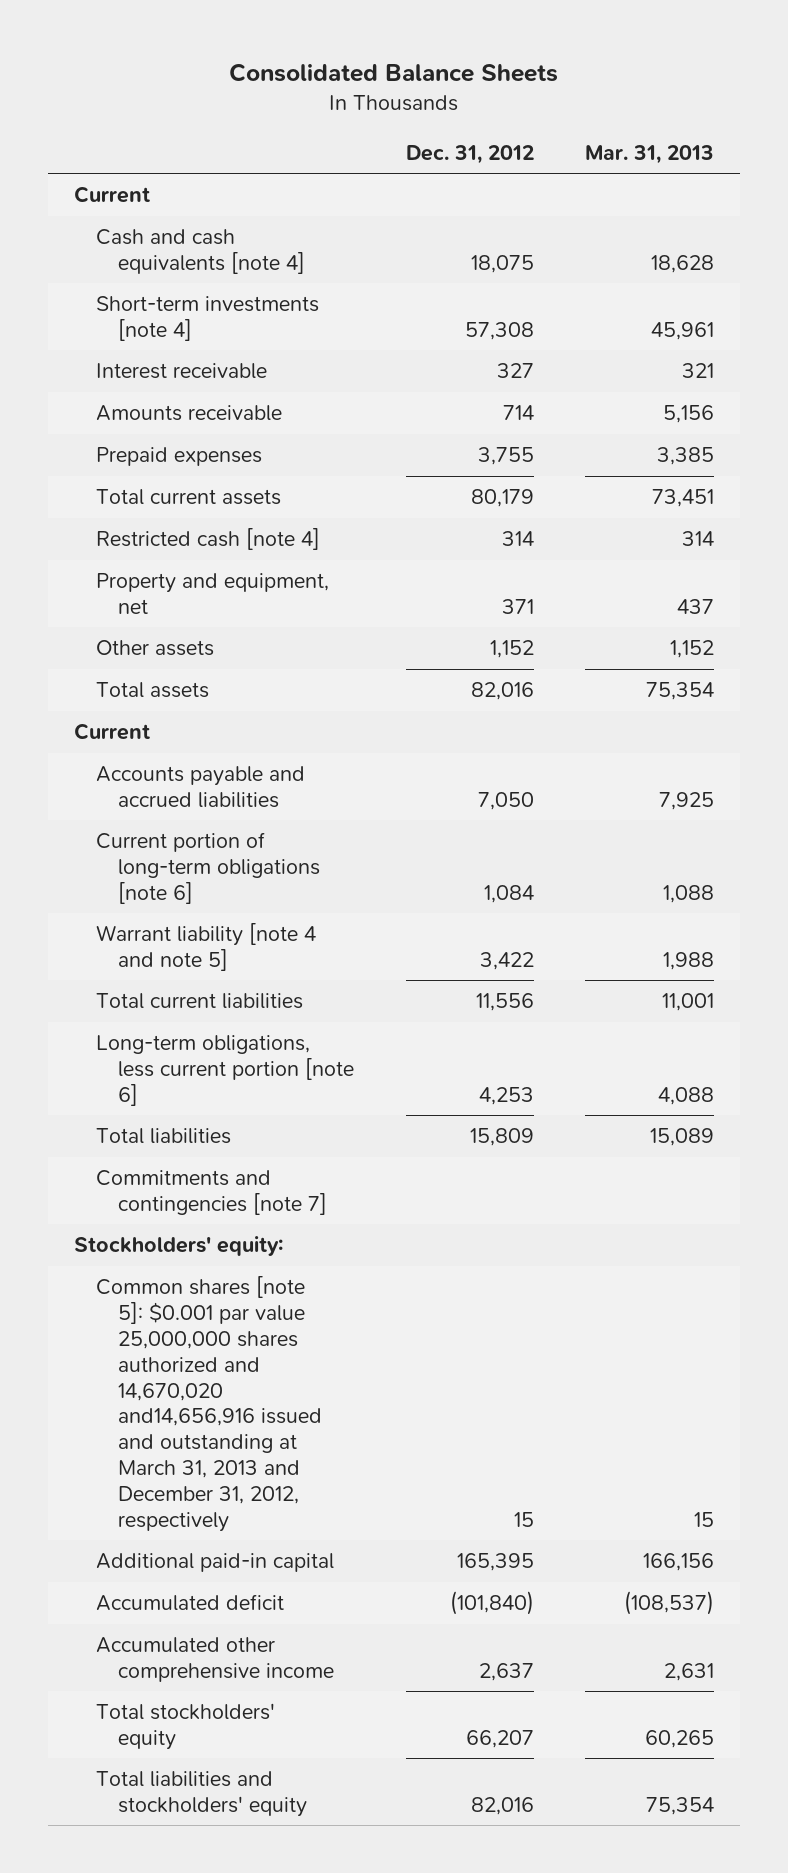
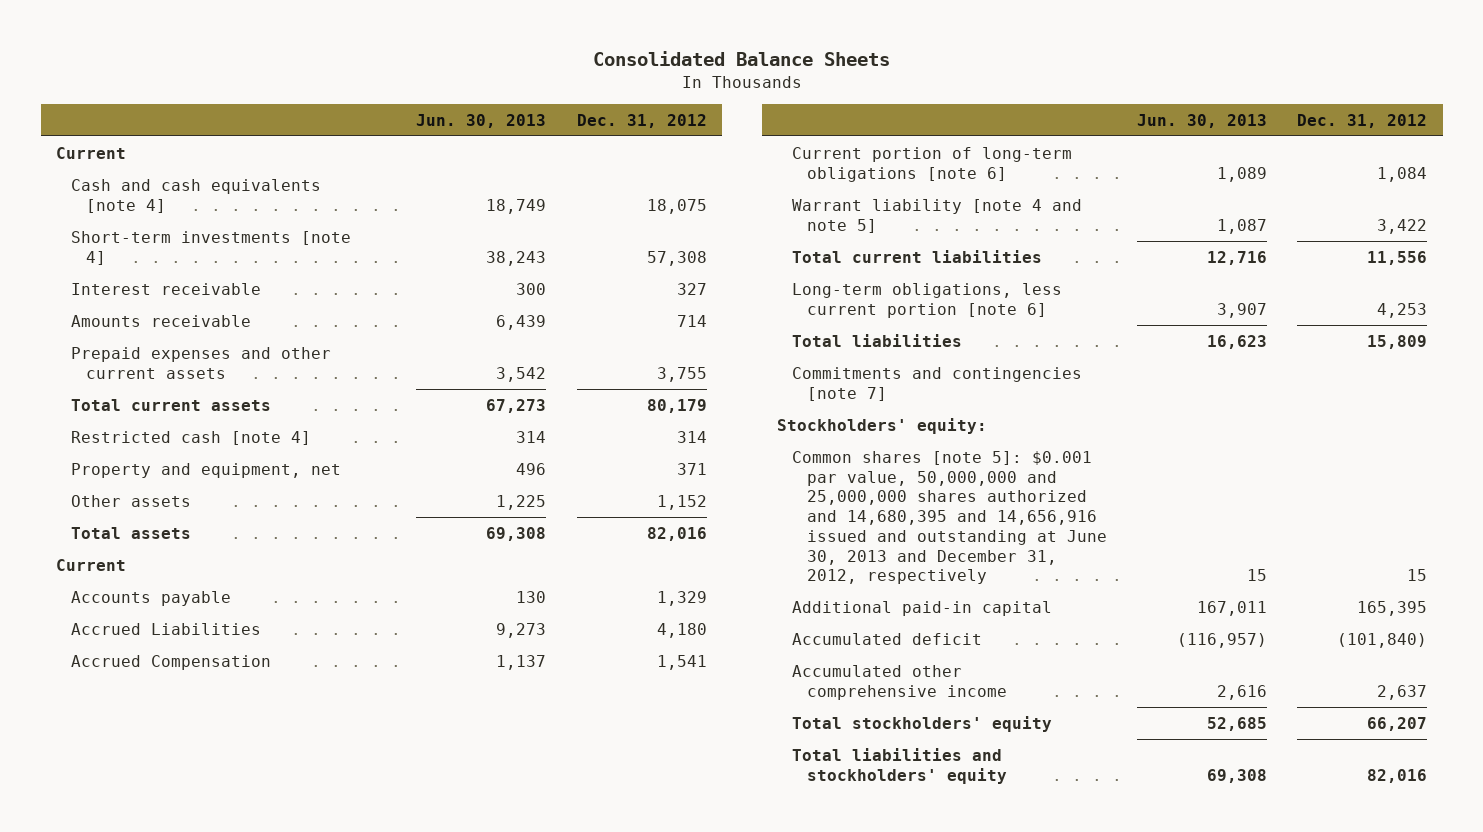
[585,144,715,164] Mar. 31, 2013 -> none
none -> [416,113,547,128] Jun. 30, 2013
[95,447,262,467] Prepaid expenses -> [71,346,332,379] Prepaid expenses and other current assets
[95,766,305,808] Accounts payable and accrued liabilities -> none
none -> [71,590,232,606] Accounts payable
none -> [71,622,262,635] Accrued Liabilities
none -> [71,654,272,670] Accrued Compensation
[95,1276,322,1532] Common shares [note 5]: $0.001 par value 25,000,000 shares authorized and 14,670,020 and14,656,916 issued and outstanding at March 31, 2013 and December 31, 2012, respectively -> [792,450,1108,585] Common shares [note 5]: $0.001 par value, 50,000,000 and 25,000,000 shares authorized and 14,680,395 and 14,656,916 issued and outstanding at June 30, 2013 and December 31, 2012, respectively

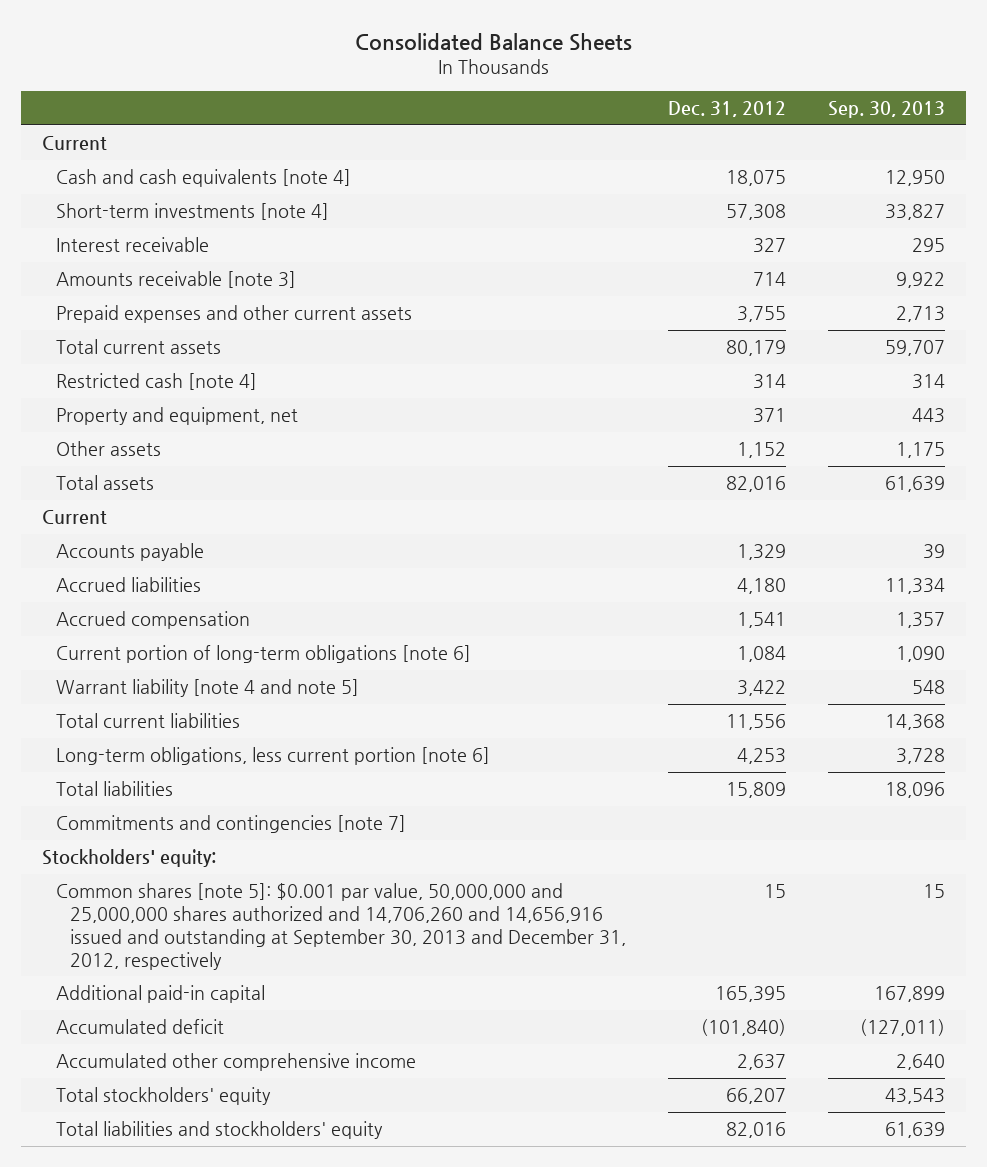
[416,113,547,128] Jun. 30, 2013 -> none
none -> [828,101,946,119] Sep. 30, 2013
[71,314,252,327] Amounts receivable -> [56,271,297,289] Amounts receivable [note 3]
[71,622,262,635] Accrued Liabilities -> [56,577,202,593] Accrued liabilities
[71,654,272,670] Accrued Compensation -> [56,611,251,630] Accrued compensation
[792,450,1108,585] Common shares [note 5]: $0.001 par value, 50,000,000 and 25,000,000 shares authorized and 14,680,395 and 14,656,916 issued and outstanding at June 30, 2013 and December 31, 2012, respectively -> [56,883,627,970] Common shares [note 5]: $0.001 par value, 50,000,000 and 25,000,000 shares authorized and 14,706,260 and 14,656,916 issued and outstanding at September 30, 2013 and December 31, 2012, respectively

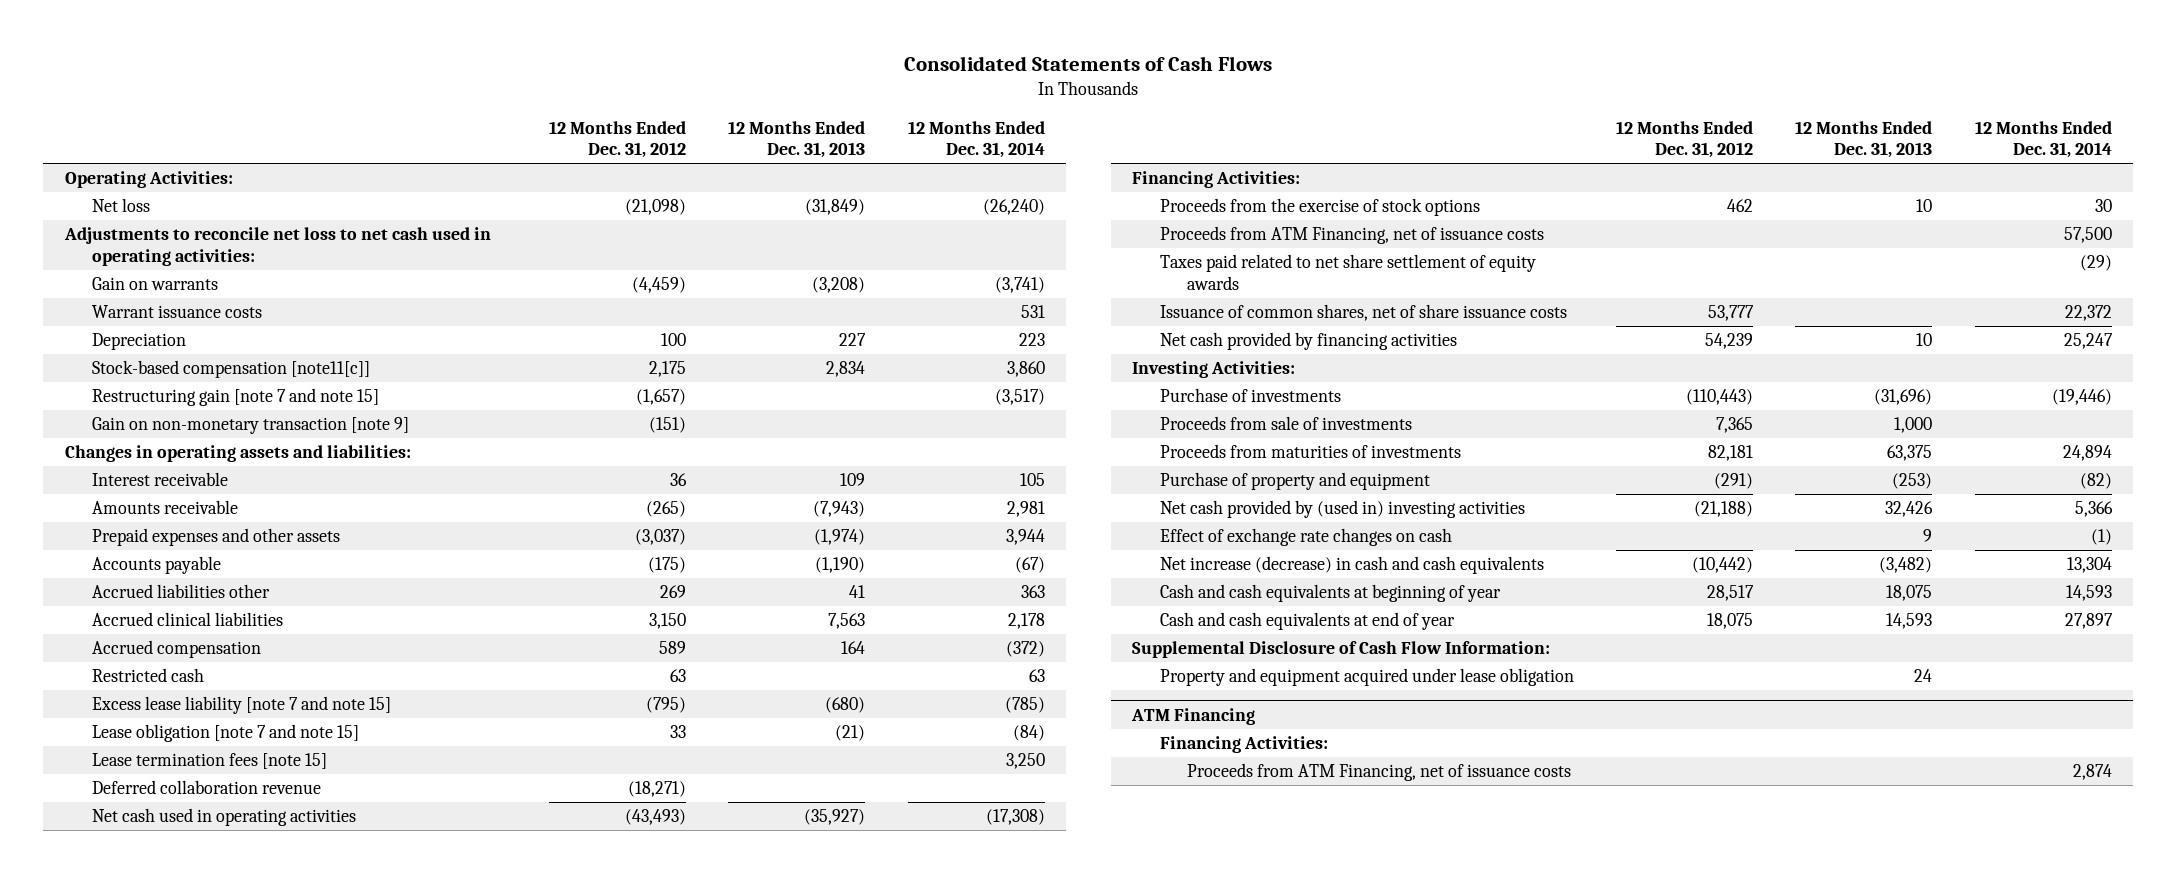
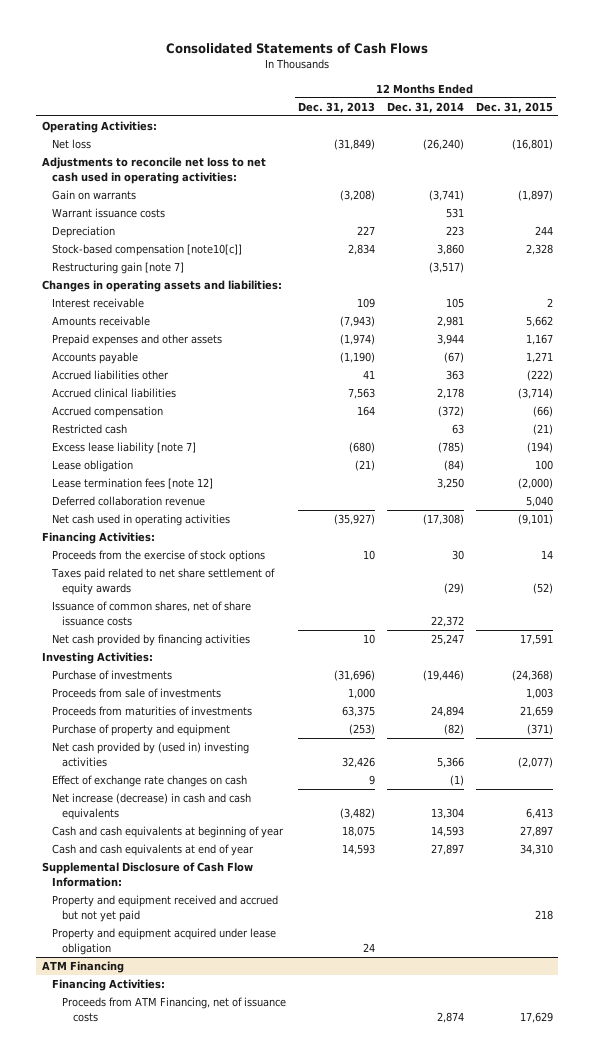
[548,120,686,159] 12 Months Ended Dec. 31, 2012 -> none
none -> [475,101,553,113] Dec. 31, 2015
[92,417,410,435] Gain on non-monetary transaction [note 9] -> none
[92,360,371,379] Stock-based compensation [note11[c]] -> [52,244,243,257] Stock-based compensation [note10[c]]
[92,388,380,407] Restructuring gain [note 7 and note 15] -> [52,262,185,275] Restructuring gain [note 7]
[92,696,392,715] Excess lease liability [note 7 and note 15] -> [52,442,197,455] Excess lease liability [note 7]
[92,724,360,743] Lease obligation [note 7 and note 15] -> [52,460,134,473] Lease obligation
[92,753,328,770] Lease termination fees [note 15] -> [52,478,214,490] Lease termination fees [note 12]
[1159,226,1544,245] Proceeds from ATM Financing, net of issuance costs -> none
none -> [52,895,279,922] Property and equipment received and accrued but not yet paid

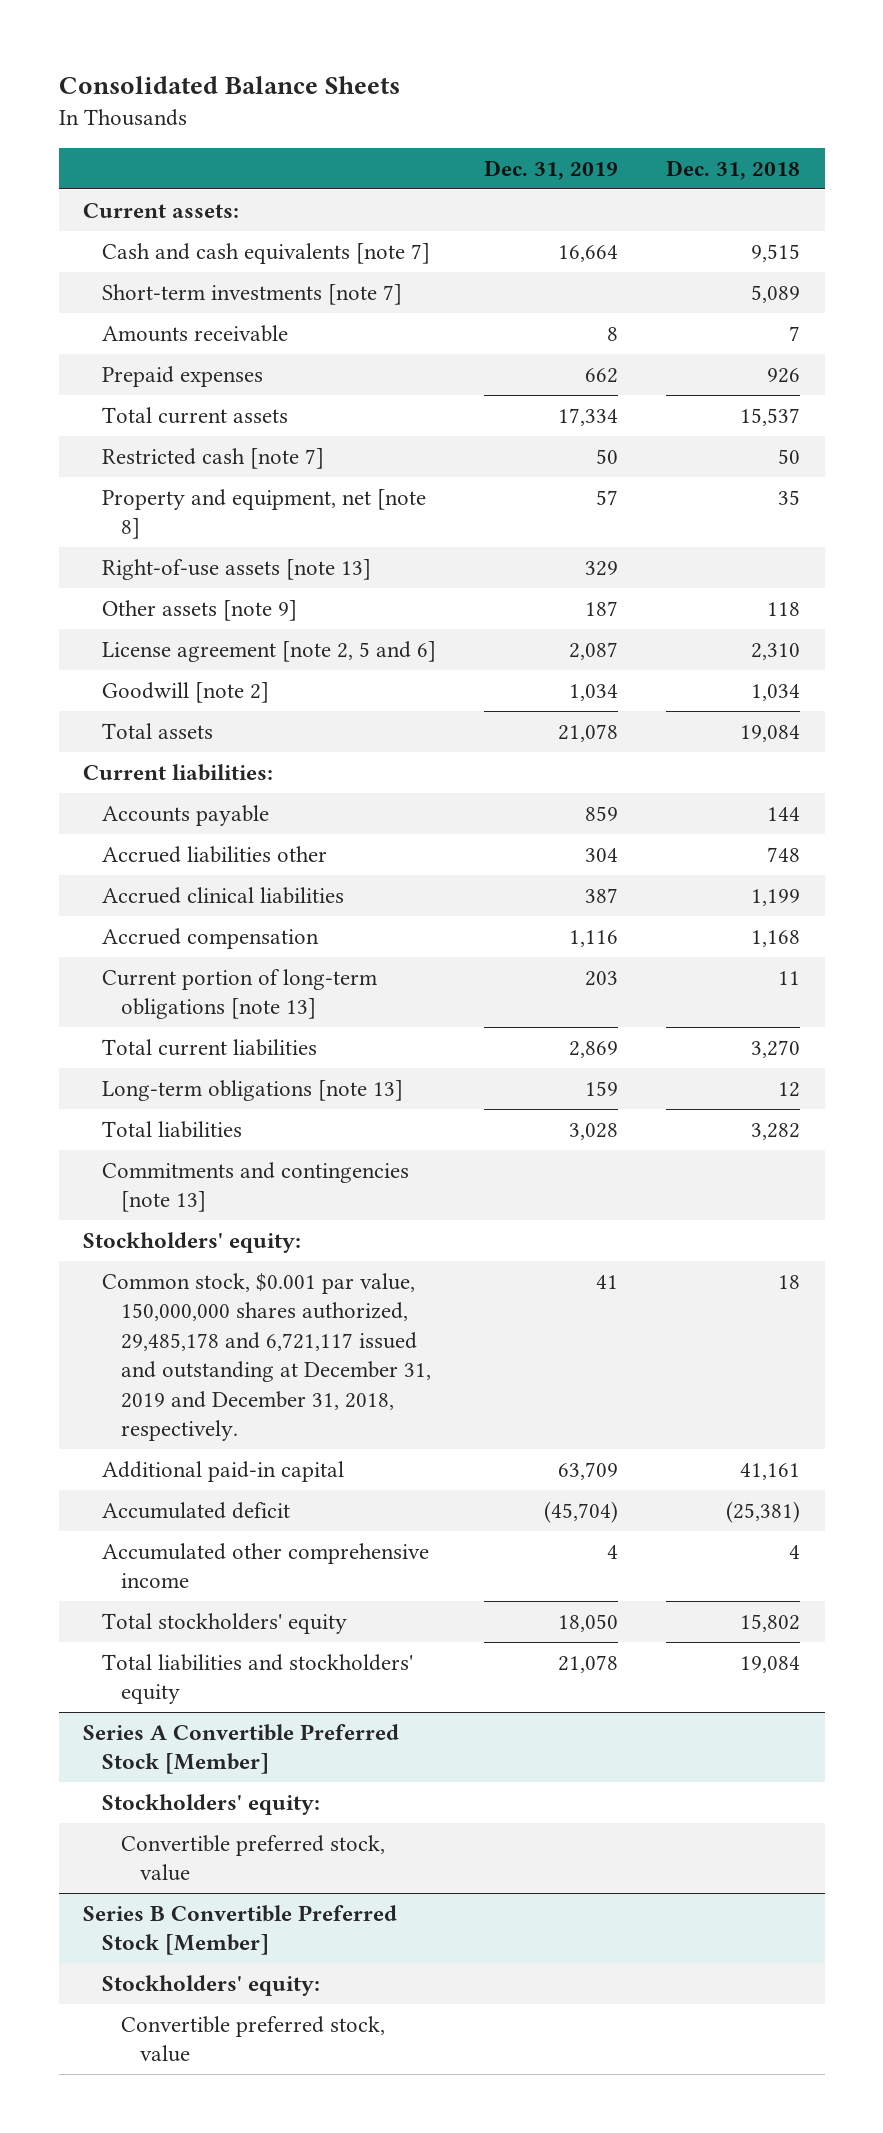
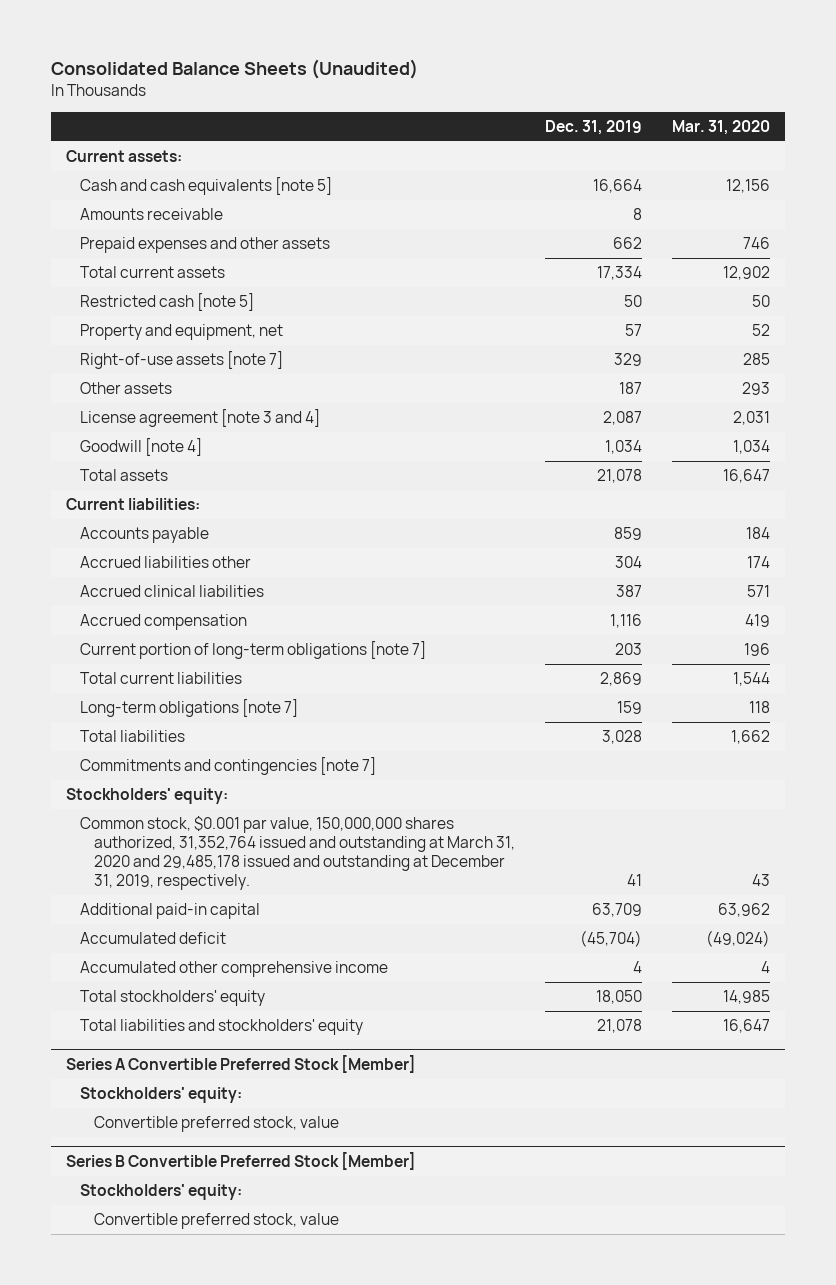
[58,76,400,95] Consolidated Balance Sheets -> [50,59,418,80] Consolidated Balance Sheets (Unaudited)
[666,159,801,180] Dec. 31, 2018 -> none
none -> [672,119,771,135] Mar. 31, 2020
[101,283,402,305] Short-term investments [note 7] -> none
[101,242,430,264] Cash and cash equivalents [note 7] -> [80,177,333,196] Cash and cash equivalents [note 5]
[101,365,263,387] Prepaid expenses -> [80,237,331,254] Prepaid expenses and other assets
[101,447,324,469] Restricted cash [note 7] -> [80,293,255,312] Restricted cash [note 5]
[101,488,426,540] Property and equipment, net [note 8] -> [80,324,284,341] Property and equipment, net
[101,558,371,580] Right-of-use assets [note 13] -> [80,351,284,370] Right-of-use assets [note 7]
[101,599,297,621] Other assets [note 9] -> [80,382,173,395] Other assets
[101,640,436,662] License agreement [note 2, 5 and 6] -> [80,409,321,428] License agreement [note 3 and 4]
[101,681,269,703] Goodwill [note 2] -> [80,438,203,457] Goodwill [note 4]
[101,968,377,1020] Current portion of long-term obligations [note 13] -> [80,641,427,660] Current portion of long-term obligations [note 7]
[101,1079,403,1101] Long-term obligations [note 13] -> [80,699,299,718] Long-term obligations [note 7]
[101,1161,409,1213] Commitments and contingencies [note 13] -> [80,757,377,776] Commitments and contingencies [note 7]
[101,1272,432,1442] Common stock, $0.001 par value, 150,000,000 shares authorized, 29,485,178 and 6,721,117 issued and outstanding at December 31, 2019 and December 31, 2018, respectively. -> [80,816,516,891] Common stock, $0.001 par value, 150,000,000 shares authorized, 31,352,764 issued and outstanding at March 31, 2020 and 29,485,178 issued and outstanding at December 31, 2019, respectively.

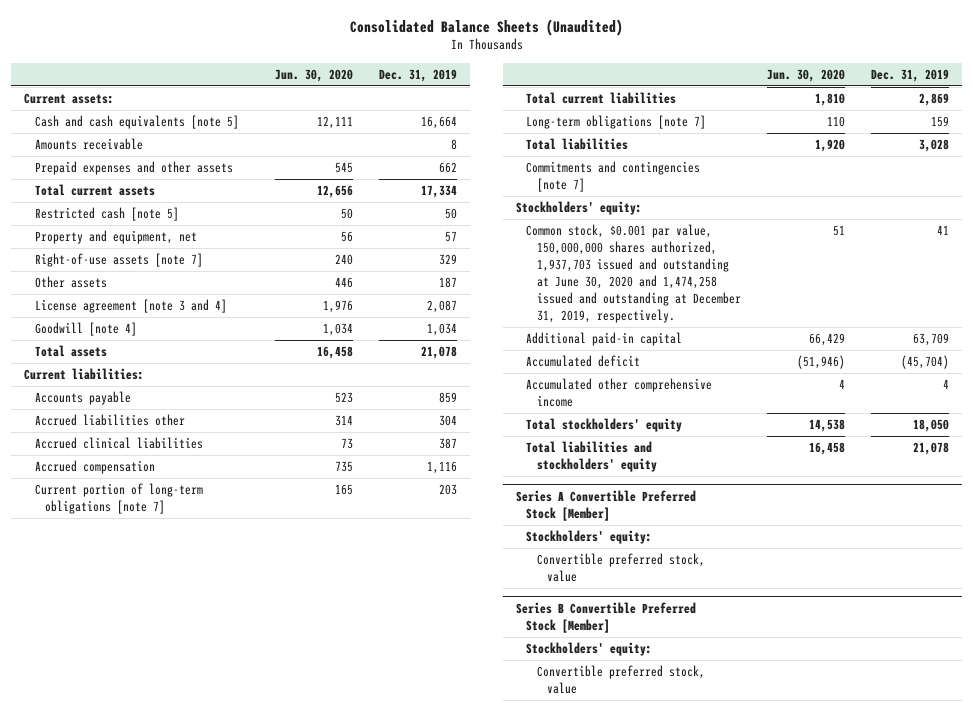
[672,119,771,135] Mar. 31, 2020 -> none
none -> [275,68,354,82] Jun. 30, 2020
[80,816,516,891] Common stock, $0.001 par value, 150,000,000 shares authorized, 31,352,764 issued and outstanding at March 31, 2020 and 29,485,178 issued and outstanding at December 31, 2019, respectively. -> [526,224,741,323] Common stock, $0.001 par value, 150,000,000 shares authorized, 1,937,703 issued and outstanding at June 30, 2020 and 1,474,258 issued and outstanding at December 31, 2019, respectively.

